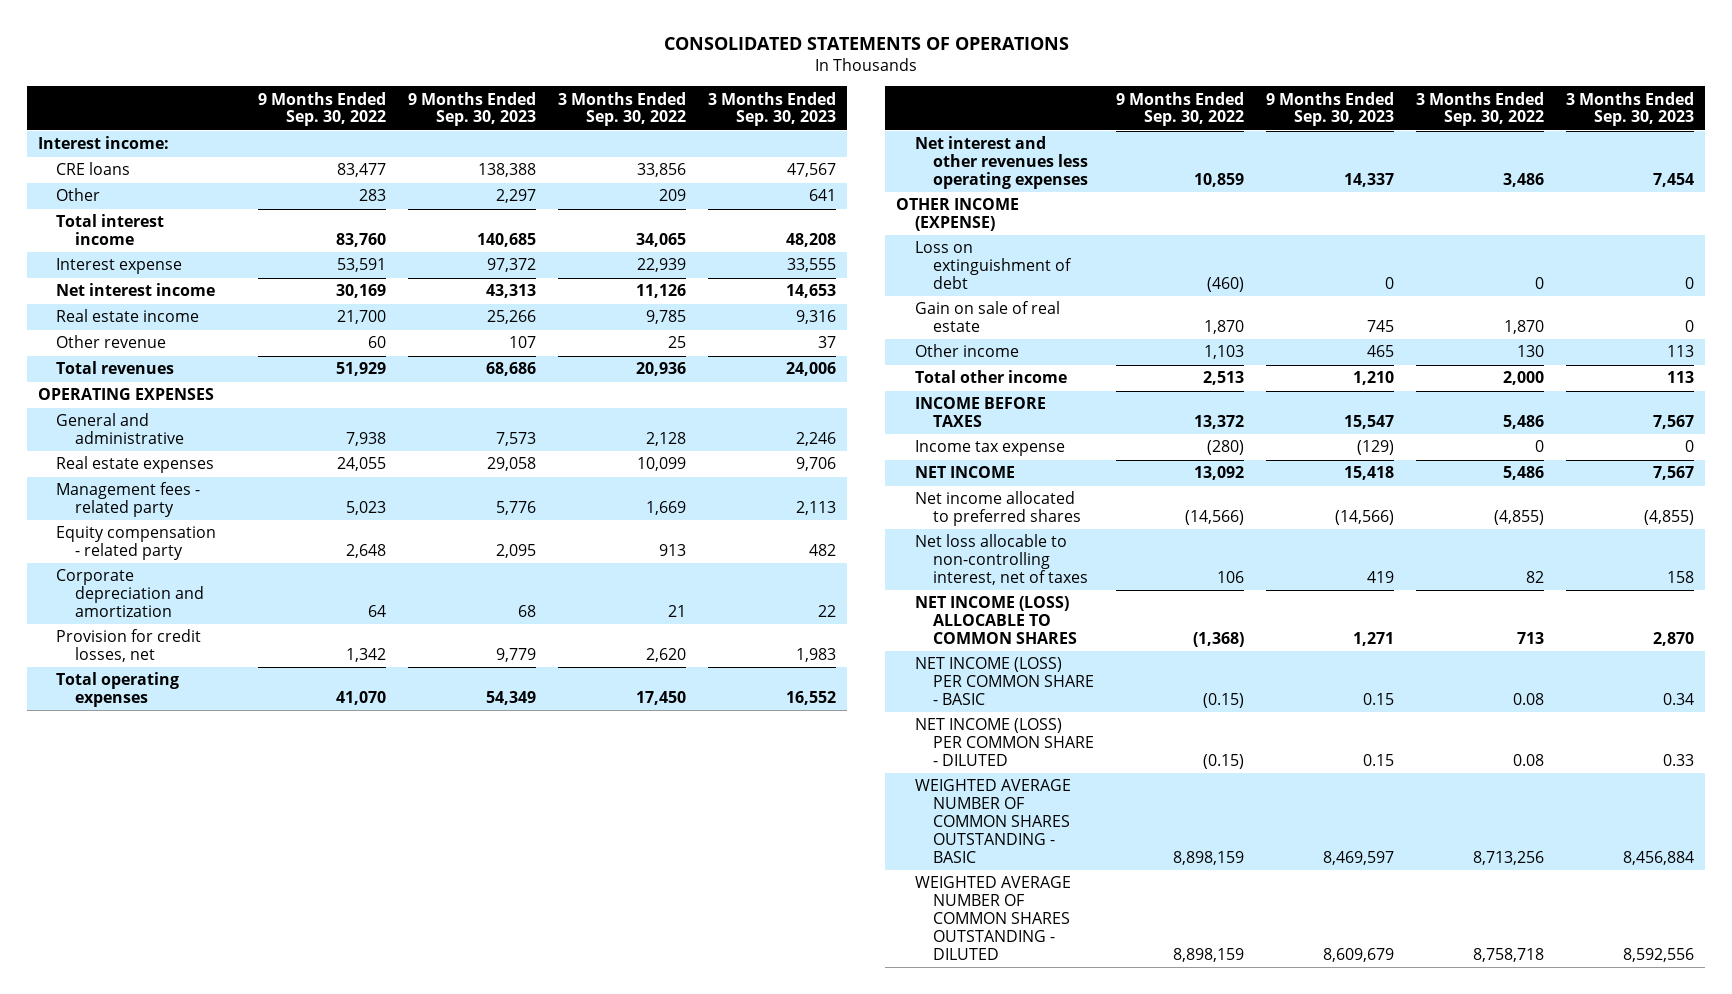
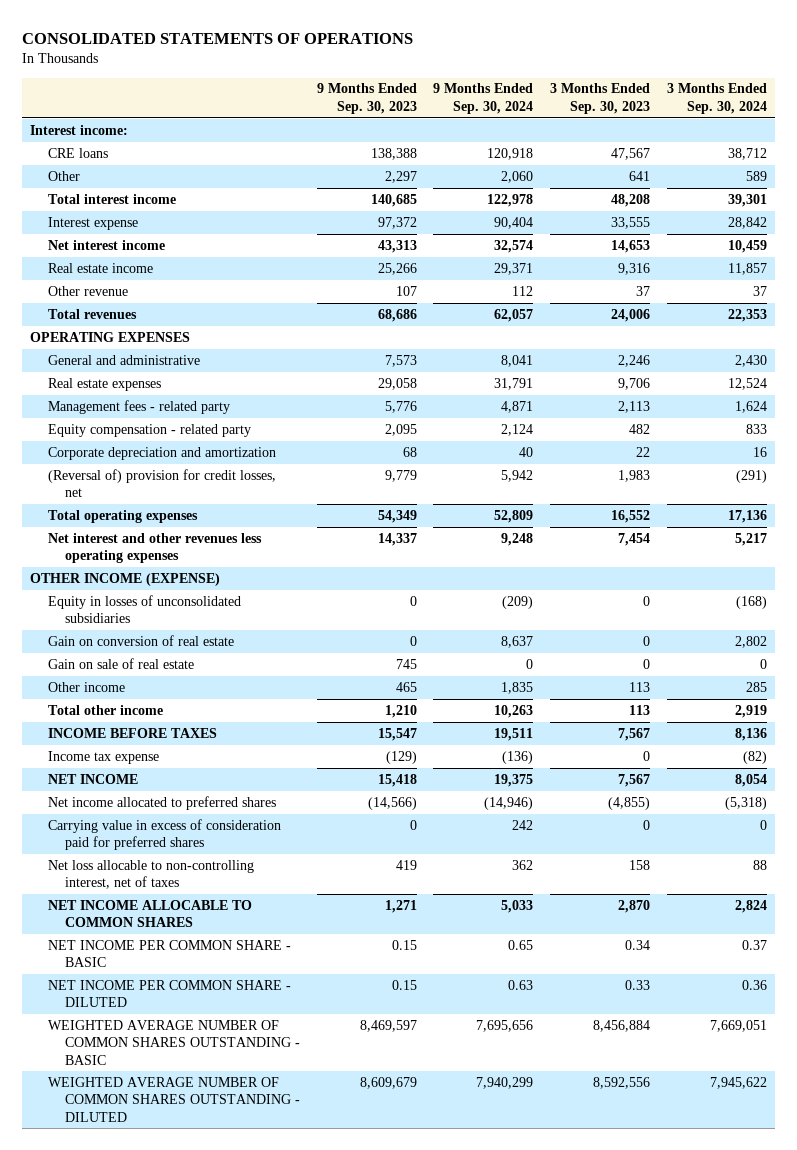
[258,91,387,127] 9 Months Ended Sep. 30, 2022 -> none
[557,91,686,127] 3 Months Ended Sep. 30, 2022 -> none
none -> [433,83,534,114] 9 Months Ended Sep. 30, 2024
none -> [666,83,767,114] 3 Months Ended Sep. 30, 2024
[56,629,202,663] Provision for credit losses, net -> [47,468,276,498] (Reversal of) provision for credit losses, net
[914,241,1073,289] Loss on extinguishment of debt -> none
none -> [47,594,241,624] Equity in losses of unconsolidated subsidiaries
none -> [47,634,234,646] Gain on conversion of real estate
none -> [47,818,281,851] Carrying value in excess of consideration paid for preferred shares
[914,596,1078,644] NET INCOME (LOSS) ALLOCABLE TO COMMON SHARES -> [47,899,252,928] NET INCOME ALLOCABLE TO COMMON SHARES
[914,657,1095,705] NET INCOME (LOSS) PER COMMON SHARE - BASIC -> [47,939,291,968] NET INCOME PER COMMON SHARE - BASIC
[914,718,1095,766] NET INCOME (LOSS) PER COMMON SHARE - DILUTED -> [47,979,291,1008] NET INCOME PER COMMON SHARE - DILUTED

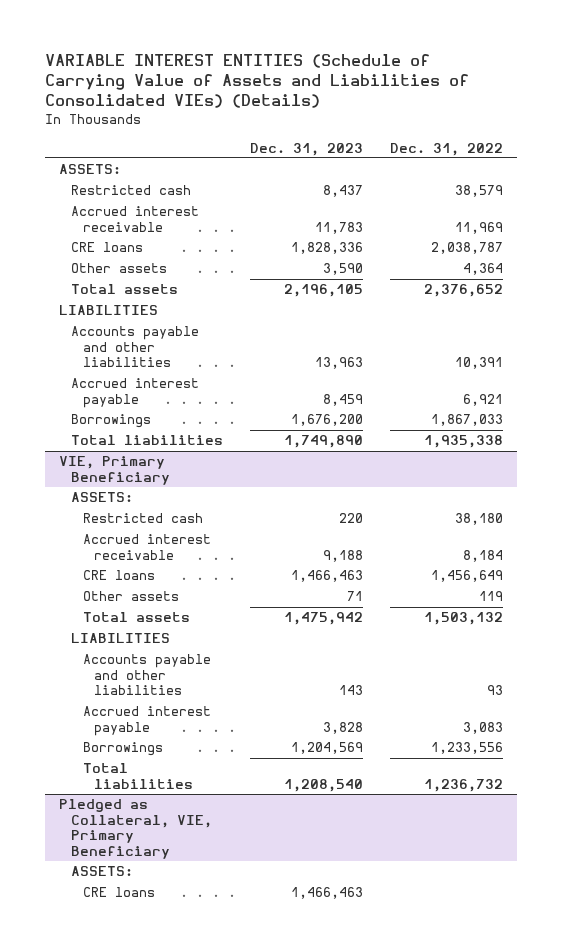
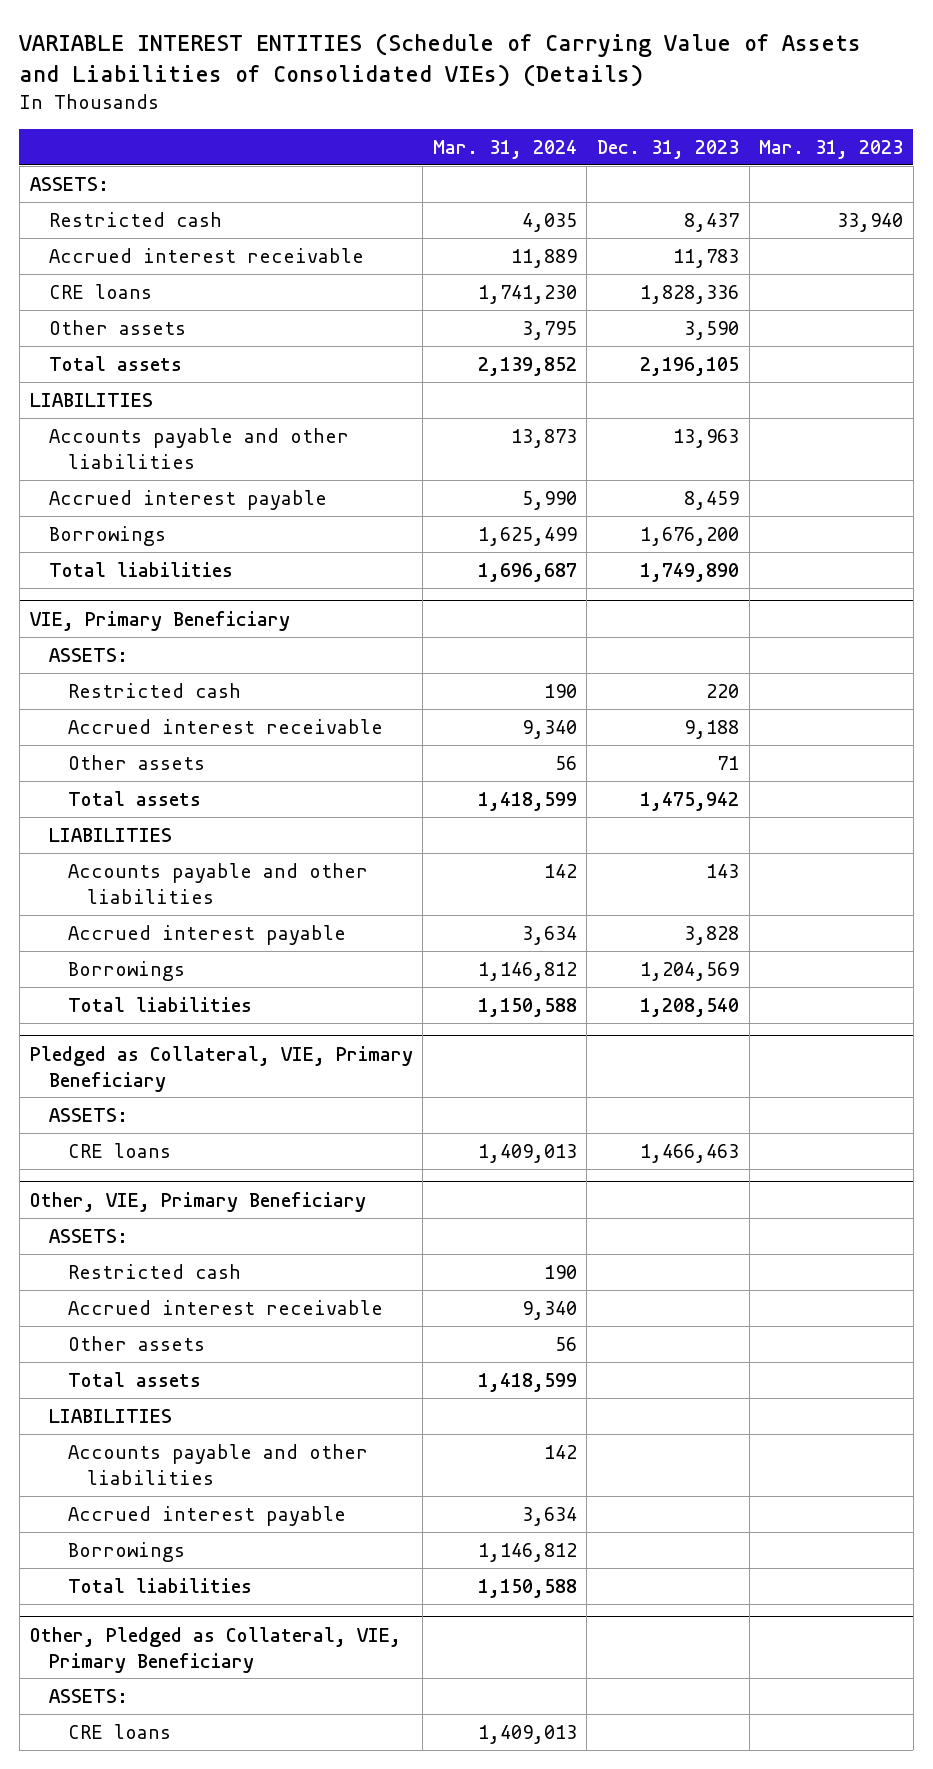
[390,142,504,156] Dec. 31, 2022 -> none
none -> [432,139,577,159] Mar. 31, 2024
none -> [759,139,904,159] Mar. 31, 2023
[82,570,155,581] CRE loans -> none
none -> [29,1191,366,1212] Other, VIE, Primary Beneficiary
none -> [48,1228,128,1243] ASSETS:
none -> [68,1263,242,1279] Restricted cash
none -> [68,1299,384,1315] Accrued interest receivable
none -> [68,1335,206,1351] Other assets
none -> [68,1371,202,1387] Total assets
none -> [48,1408,172,1423] LIABILITIES
none -> [68,1443,369,1485] Accounts payable and other liabilities
none -> [68,1505,347,1526] Accrued interest payable
none -> [68,1541,186,1562] Borrowings
none -> [68,1577,253,1593] Total liabilities
none -> [29,1626,401,1673] Other, Pledged as Collateral, VIE, Primary Beneficiary
none -> [48,1688,128,1703] ASSETS:
none -> [68,1723,172,1739] CRE loans

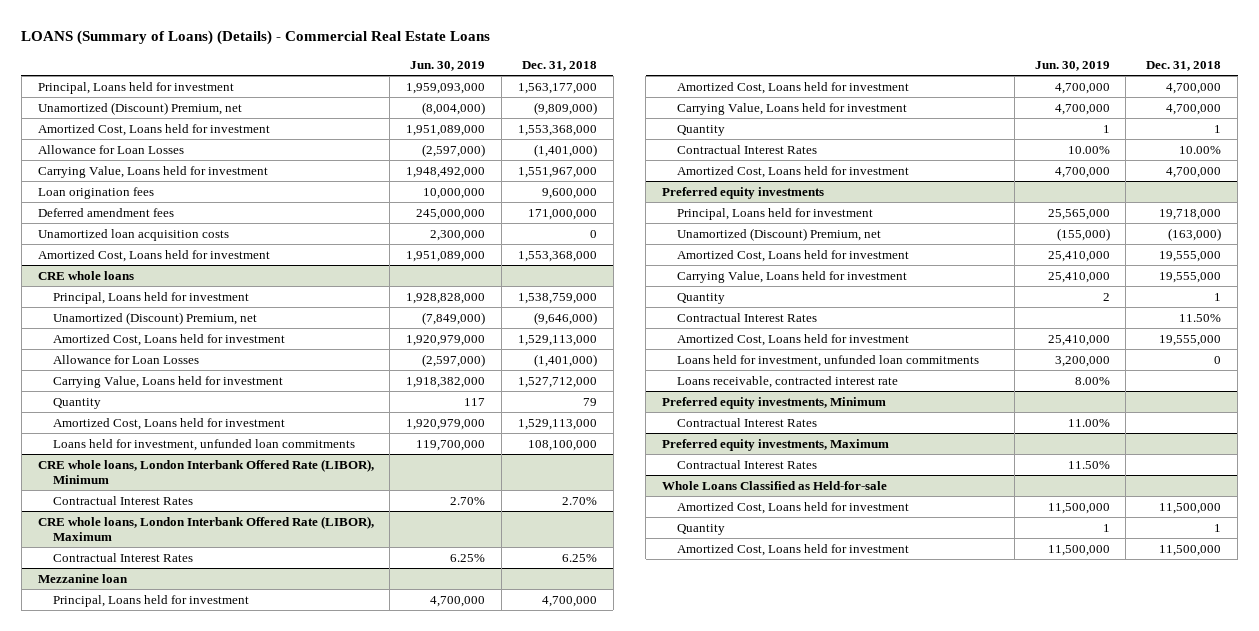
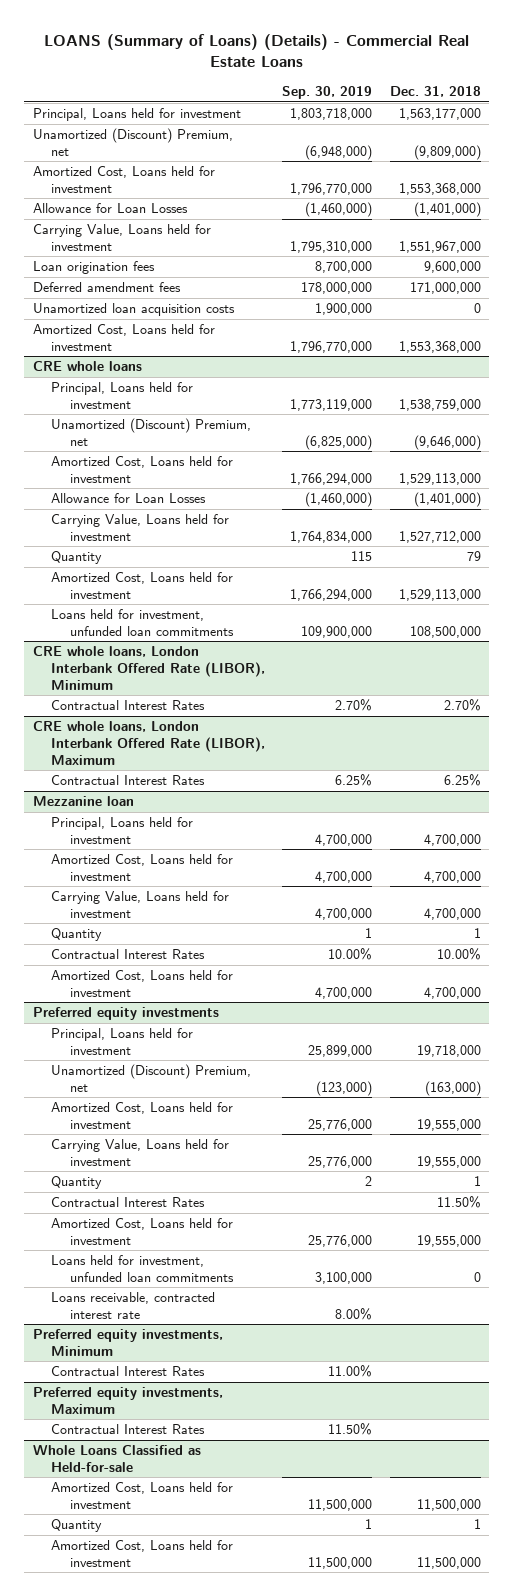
[410,60,486,71] Jun. 30, 2019 -> none
none -> [282,86,373,100] Sep. 30, 2019
[527,439,597,451] 108,100,000 -> [409,626,481,639] 108,500,000

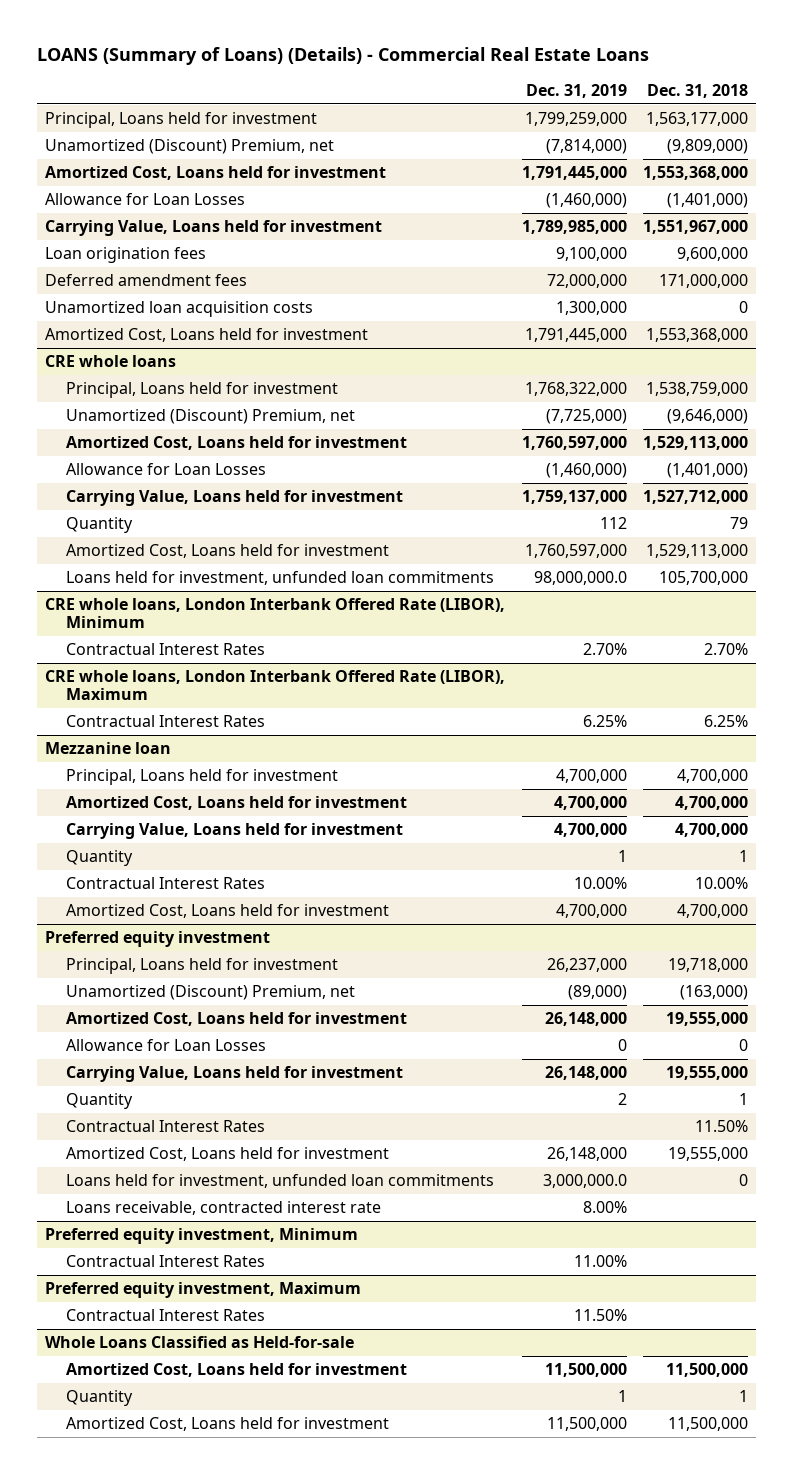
[282,86,373,100] Sep. 30, 2019 -> none
none -> [525,84,627,99] Dec. 31, 2019
[409,626,481,639] 108,500,000 -> [659,571,749,586] 105,700,000
[32,1007,219,1021] Preferred equity investments -> [45,931,271,948] Preferred equity investment
none -> [65,1039,266,1052] Allowance for Loan Losses
[32,1329,223,1357] Preferred equity investments, Minimum -> [45,1228,359,1245] Preferred equity investment, Minimum
[32,1387,223,1415] Preferred equity investments, Maximum -> [45,1282,362,1299] Preferred equity investment, Maximum

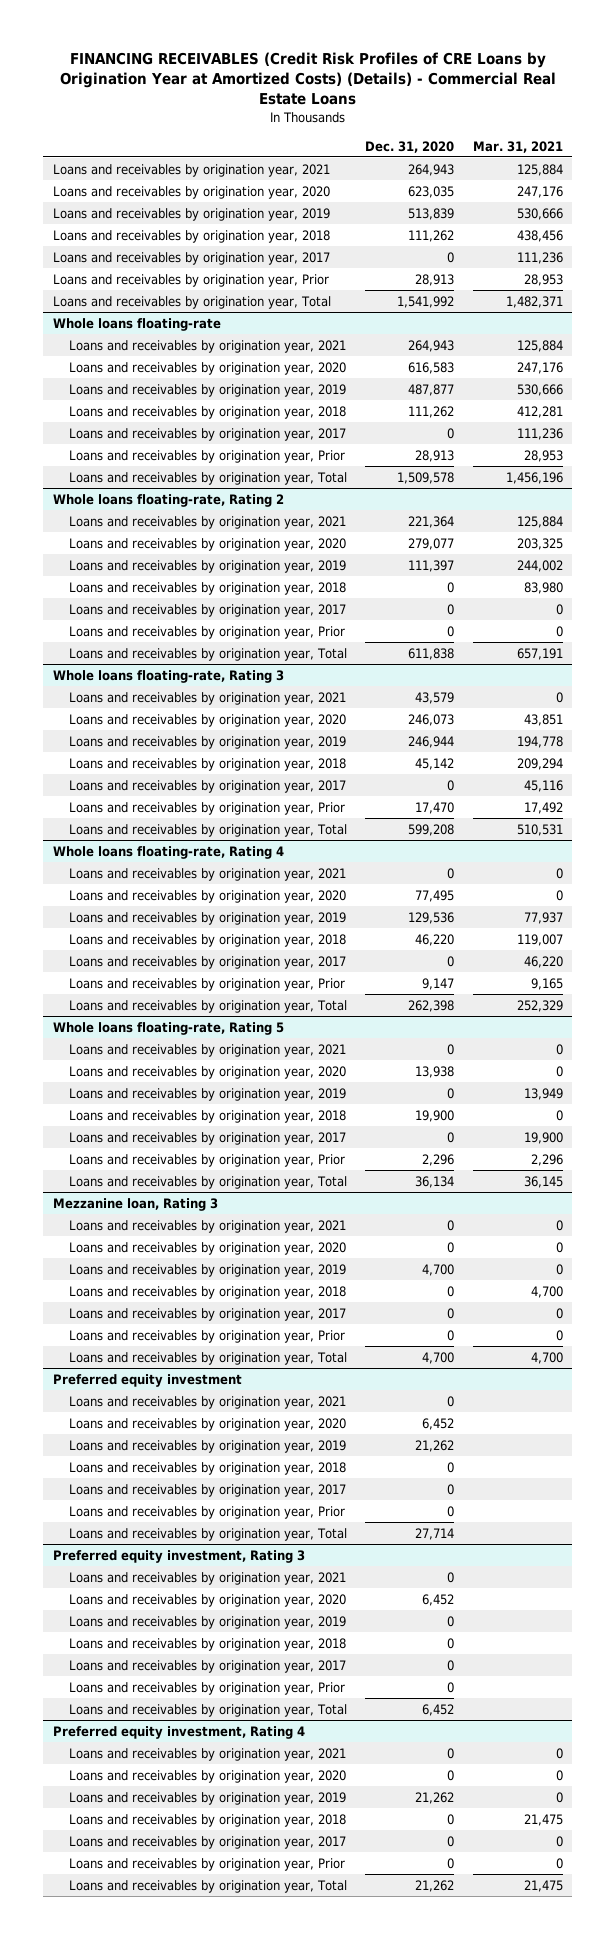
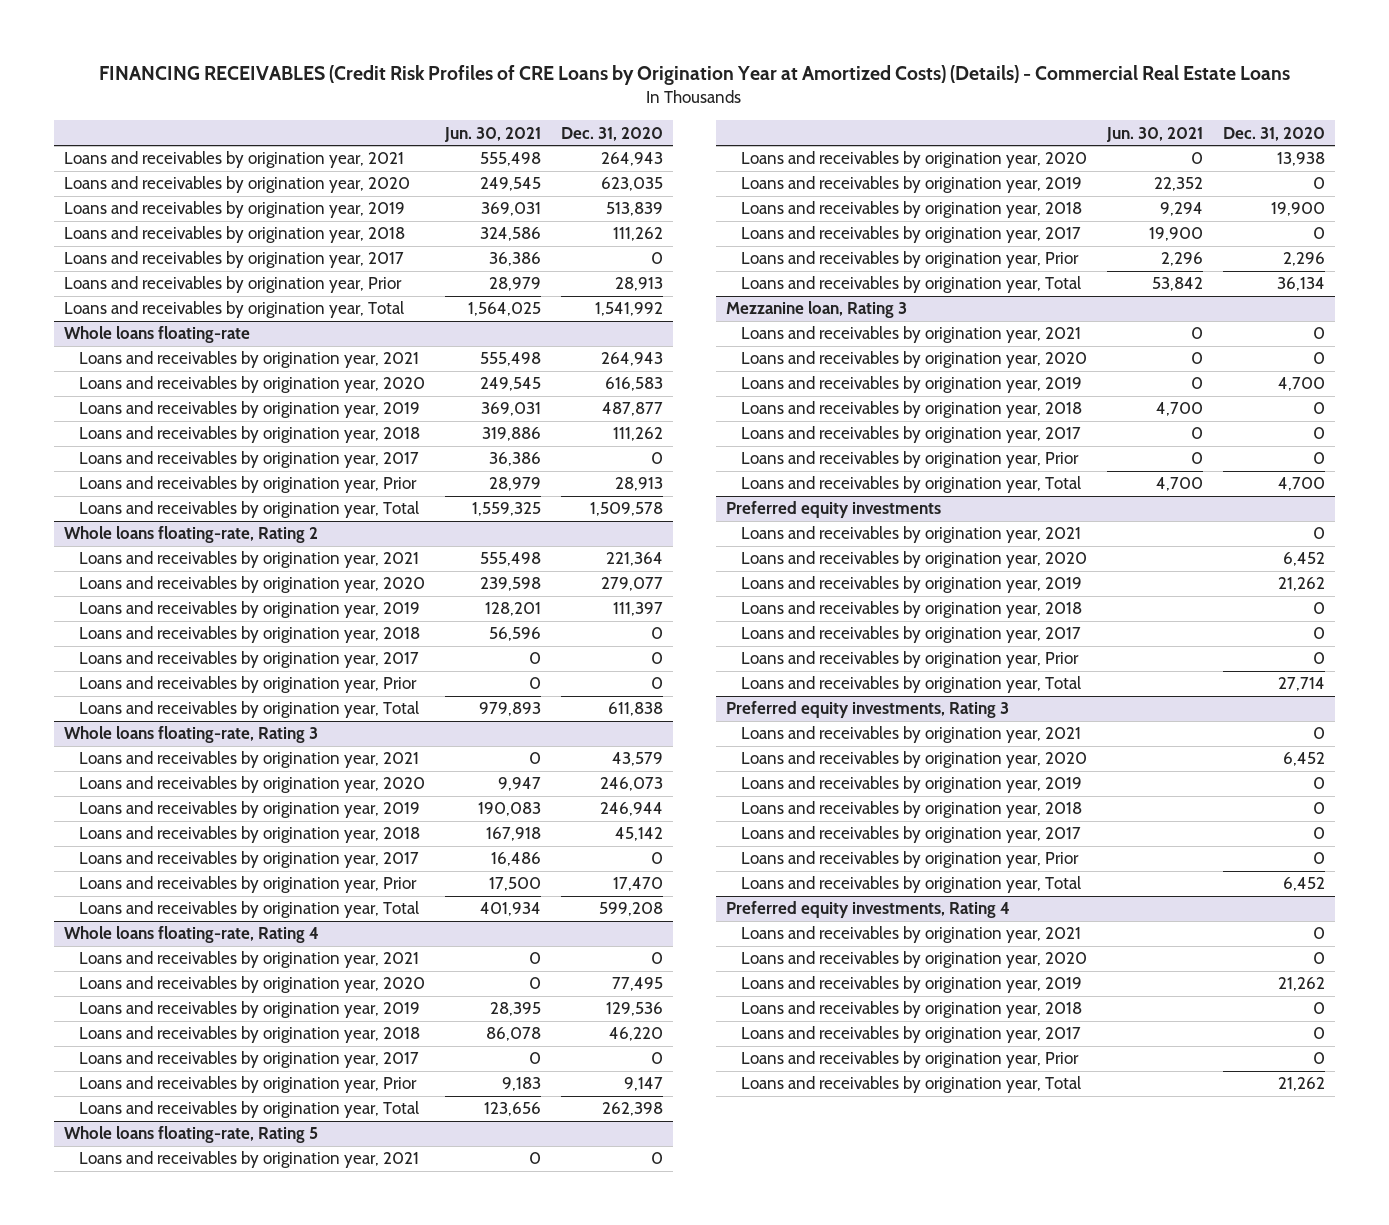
[472,140,563,153] Mar. 31, 2021 -> none
none -> [443,126,541,142] Jun. 30, 2021
[52,1373,242,1387] Preferred equity investment -> [725,501,941,519] Preferred equity investments
[52,1549,305,1563] Preferred equity investment, Rating 3 -> [725,701,1009,719] Preferred equity investments, Rating 3
[52,1725,305,1739] Preferred equity investment, Rating 4 -> [725,901,1010,919] Preferred equity investments, Rating 4

